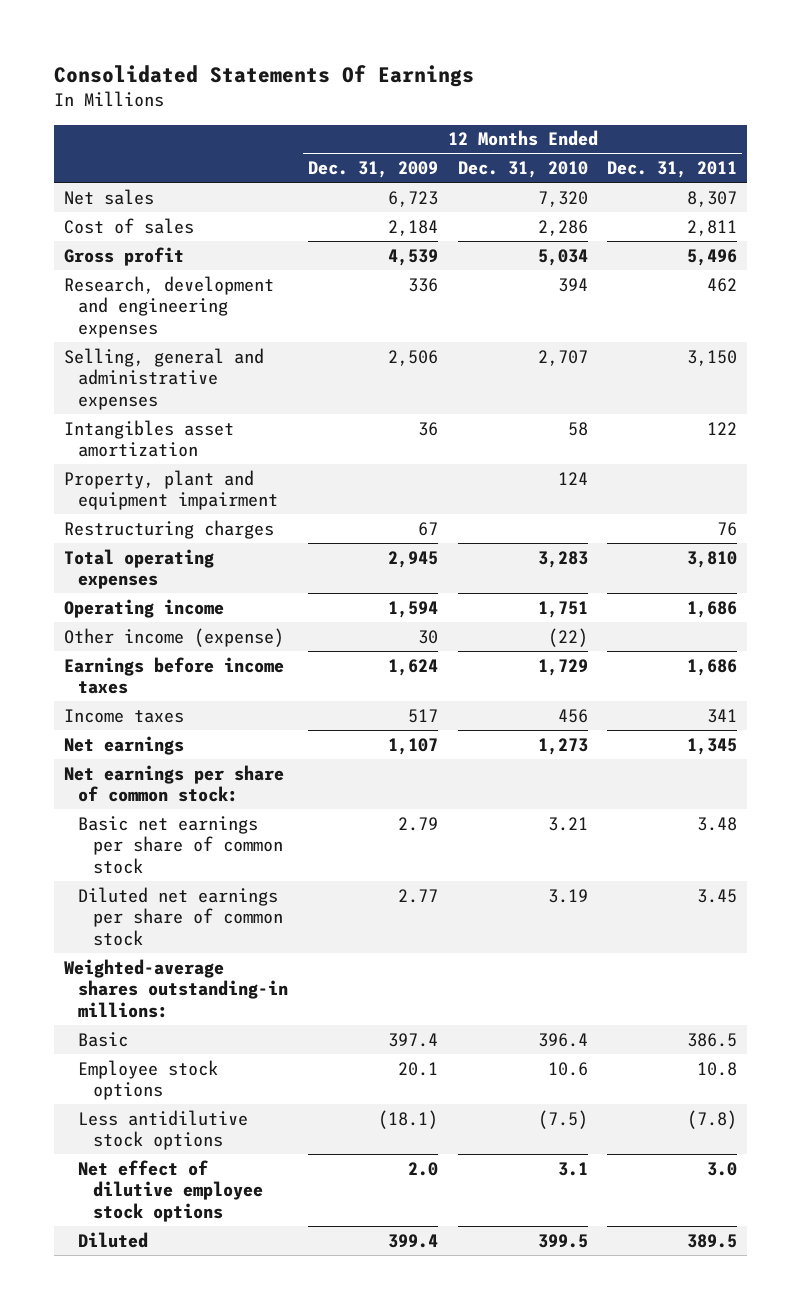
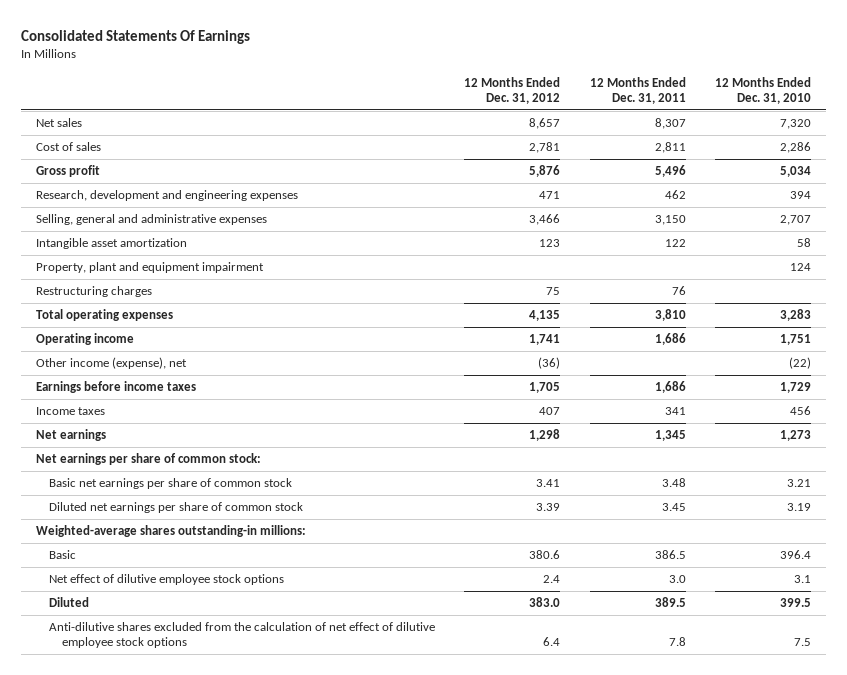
[308,161,439,179] Dec. 31, 2009 -> none
none -> [464,76,561,104] 12 Months Ended Dec. 31, 2012
[63,419,234,458] Intangibles asset amortization -> [35,238,187,250] Intangible asset amortization
[63,627,284,647] Other income (expense) -> [35,357,187,370] Other income (expense), net
[78,1059,219,1101] Employee stock options -> none
[78,1109,249,1151] Less antidilutive stock options -> none
none -> [48,622,435,649] Anti-dilutive shares excluded from the calculation of net effect of dilutive employee stock options

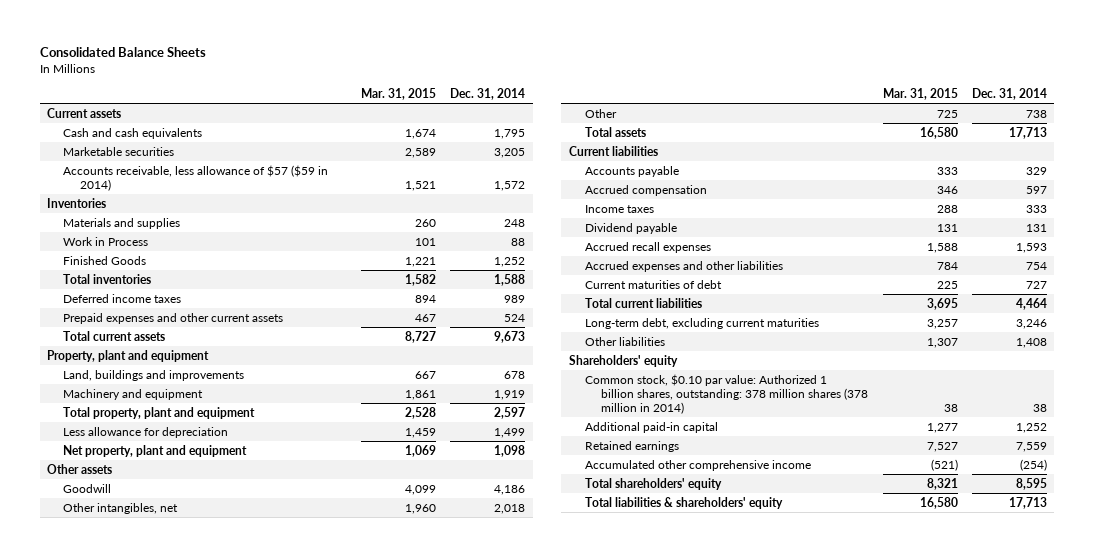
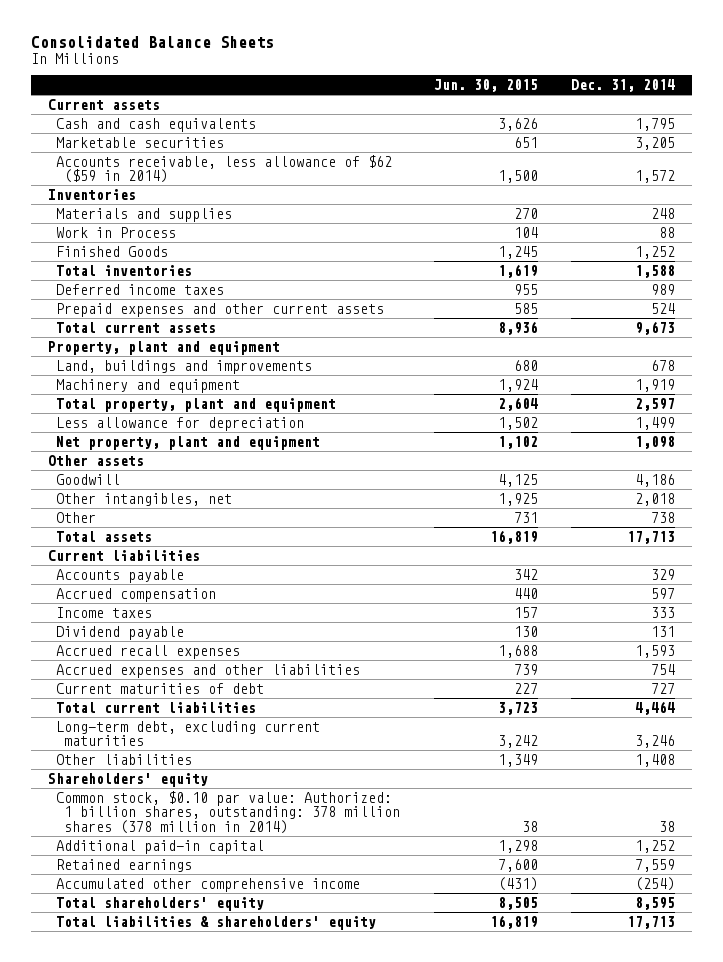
[361,87,437,100] Mar. 31, 2015 -> none
none -> [433,78,538,92] Jun. 30, 2015
[63,164,329,191] Accounts receivable, less allowance of $57 ($59 in 2014) -> [55,154,392,184] Accounts receivable, less allowance of $62 ($59 in 2014)
[584,373,869,415] Common stock, $0.10 par value: Authorized 1 billion shares, outstanding: 378 million shares (378 million in 2014) -> [55,790,401,834] Common stock, $0.10 par value: Authorized: 1 billion shares, outstanding: 378 million shares (378 million in 2014)

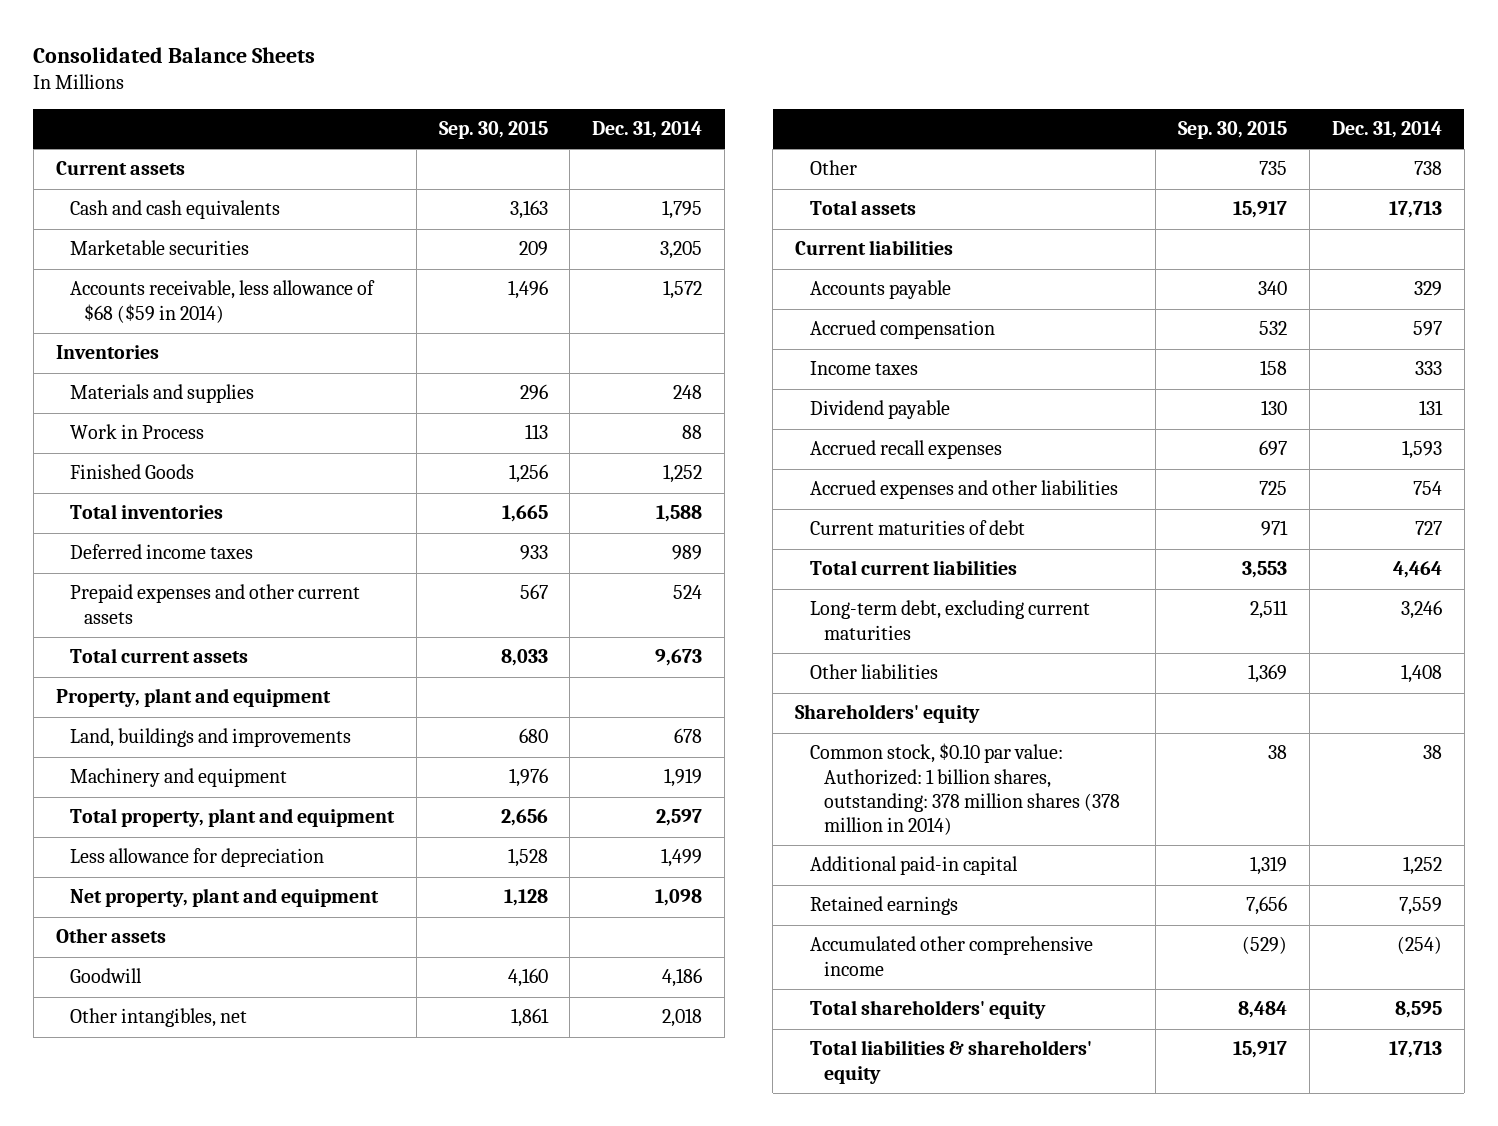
[433,78,538,92] Jun. 30, 2015 -> none
none -> [438,120,548,139] Sep. 30, 2015
[55,154,392,184] Accounts receivable, less allowance of $62 ($59 in 2014) -> [69,280,375,323] Accounts receivable, less allowance of $68 ($59 in 2014)

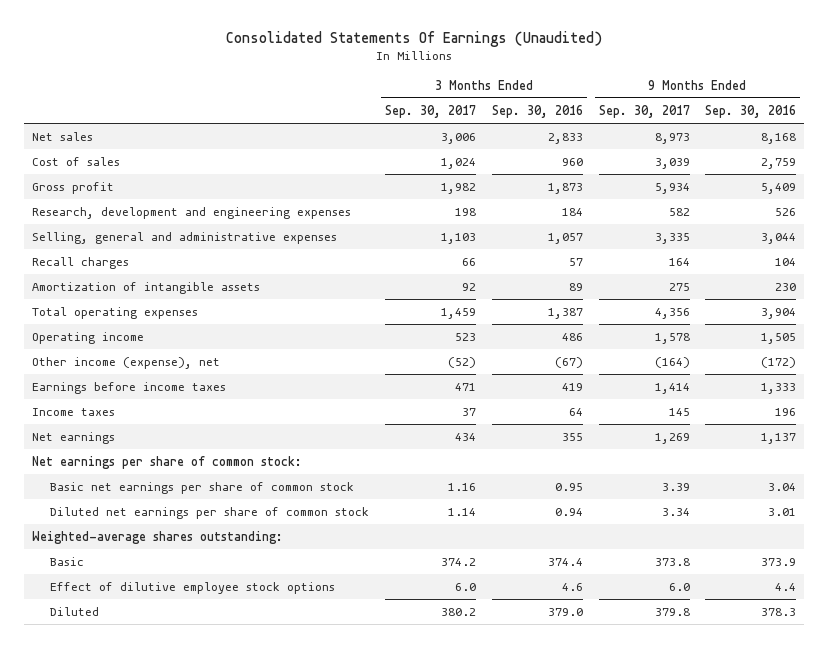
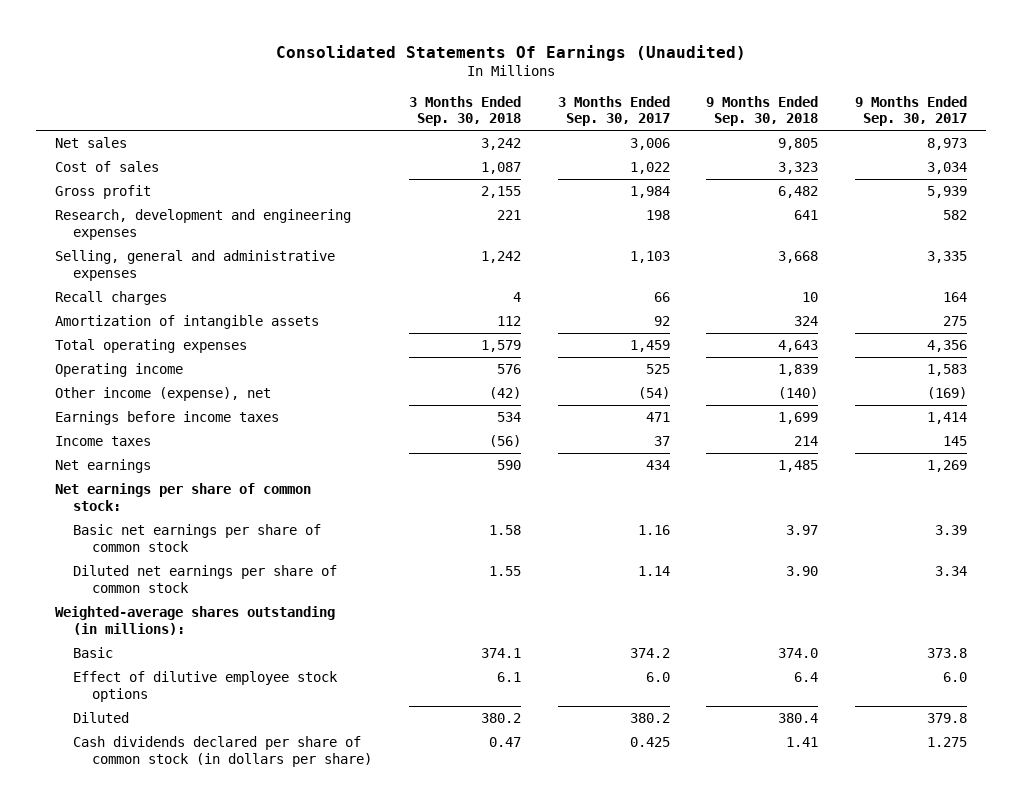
[491,104,583,118] Sep. 30, 2016 -> none
[705,104,797,118] Sep. 30, 2016 -> none
none -> [408,95,521,127] 3 Months Ended Sep. 30, 2018
none -> [706,95,819,127] 9 Months Ended Sep. 30, 2018
[441,157,477,169] 1,024 -> [629,162,670,175] 1,022
[654,157,690,169] 3,039 -> [927,162,968,175] 3,034
[441,182,477,194] 1,982 -> [629,186,670,199] 1,984
[654,182,690,194] 5,934 -> [927,186,968,199] 5,939
[455,332,477,341] 523 -> [645,364,670,375] 525
[654,332,690,344] 1,578 -> [927,364,968,377] 1,583
[448,356,477,368] (52) -> [637,387,670,400] (54)
[654,356,690,368] (164) -> [927,387,968,400] (169)
[31,530,283,544] Weighted-average shares outstanding: -> [54,606,335,635] Weighted-average shares outstanding (in millions):
none -> [73,736,372,767] Cash dividends declared per share of common stock (in dollars per share)

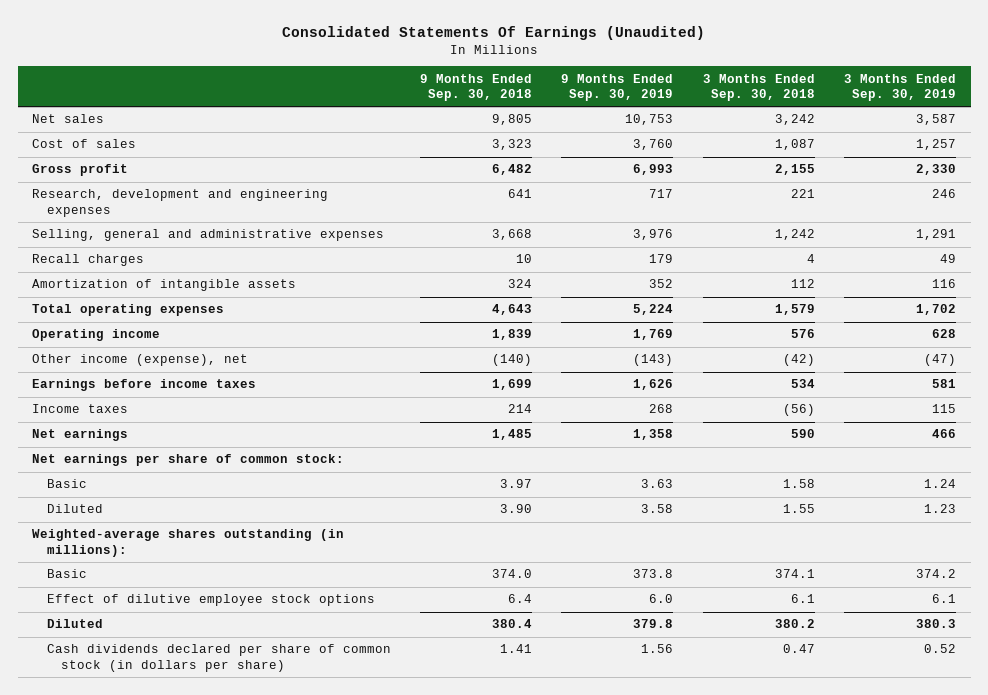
[557,95,670,127] 3 Months Ended Sep. 30, 2017 -> none
[855,95,968,127] 9 Months Ended Sep. 30, 2017 -> none
none -> [561,73,674,101] 9 Months Ended Sep. 30, 2019
none -> [844,73,957,101] 3 Months Ended Sep. 30, 2019
[73,524,322,552] Basic net earnings per share of common stock -> [46,479,87,489] Basic
[73,565,338,593] Diluted net earnings per share of common stock -> [46,504,103,514] Diluted

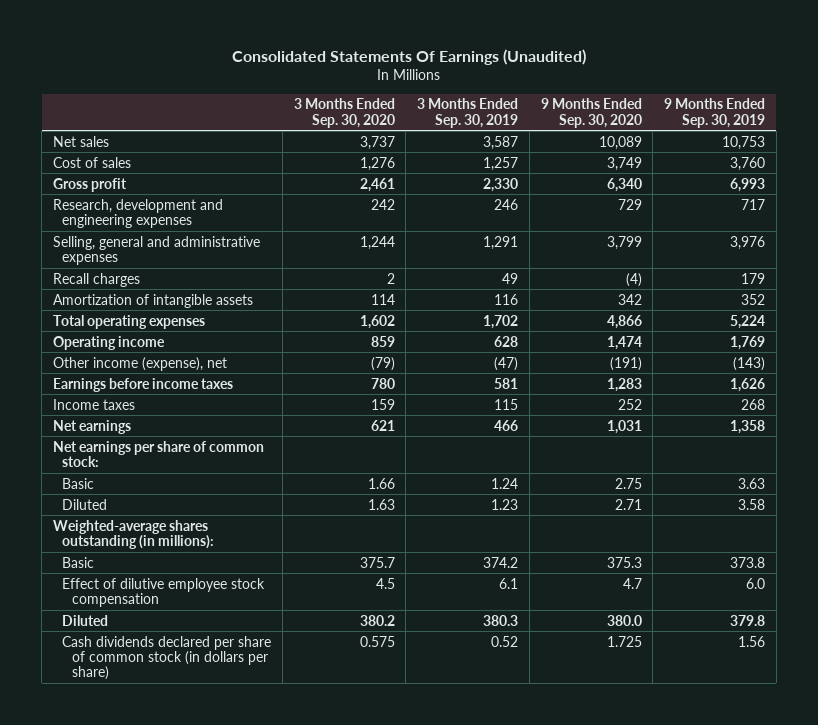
[420,73,533,101] 9 Months Ended Sep. 30, 2018 -> none
[702,73,815,101] 3 Months Ended Sep. 30, 2018 -> none
none -> [293,98,395,128] 3 Months Ended Sep. 30, 2020
none -> [540,98,642,128] 9 Months Ended Sep. 30, 2020
[46,594,375,607] Effect of dilutive employee stock options -> [62,577,266,607] Effect of dilutive employee stock compensation

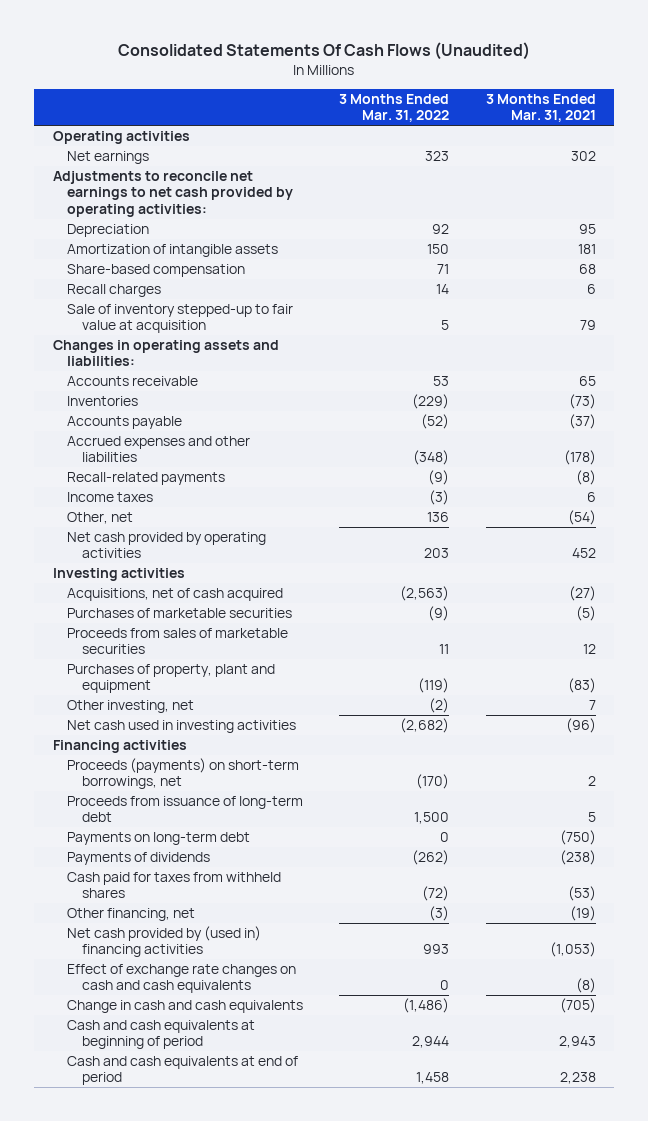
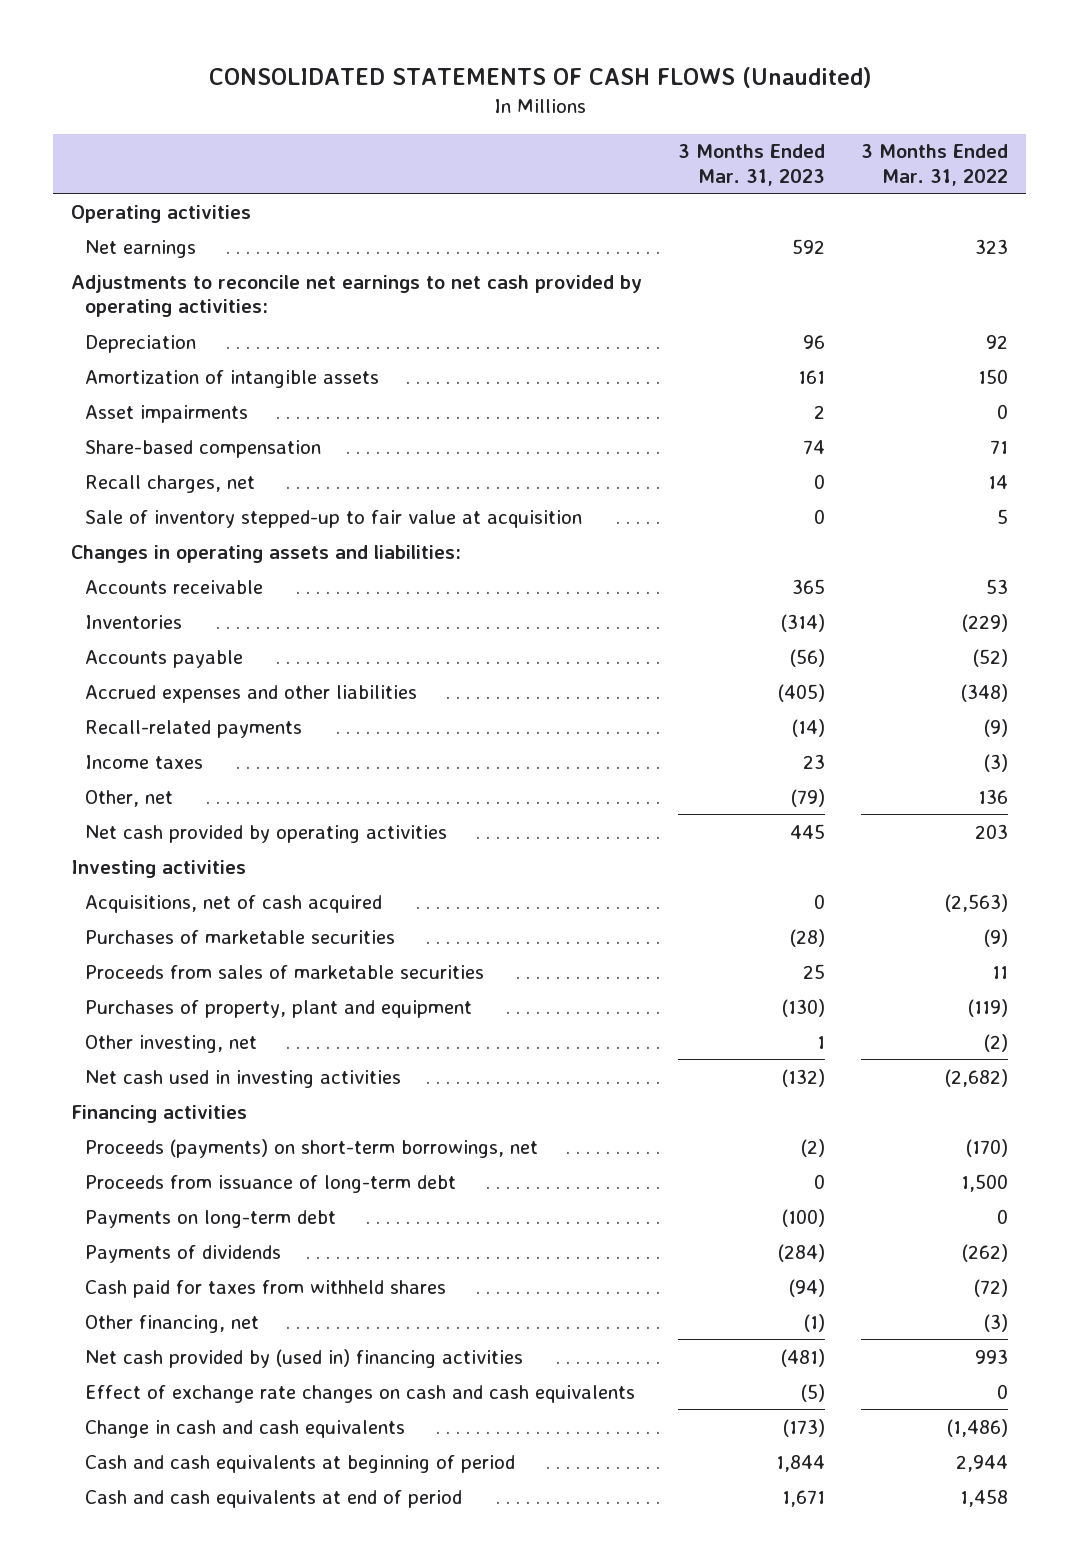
[118,42,531,61] Consolidated Statements Of Cash Flows (Unaudited) -> [208,67,872,89] CONSOLIDATED STATEMENTS OF CASH FLOWS (Unaudited)
[485,94,596,123] 3 Months Ended Mar. 31, 2021 -> none
none -> [678,144,826,186] 3 Months Ended Mar. 31, 2023
none -> [85,404,249,423] Asset impairments
[67,284,162,298] Recall charges -> [85,474,256,493] Recall charges, net

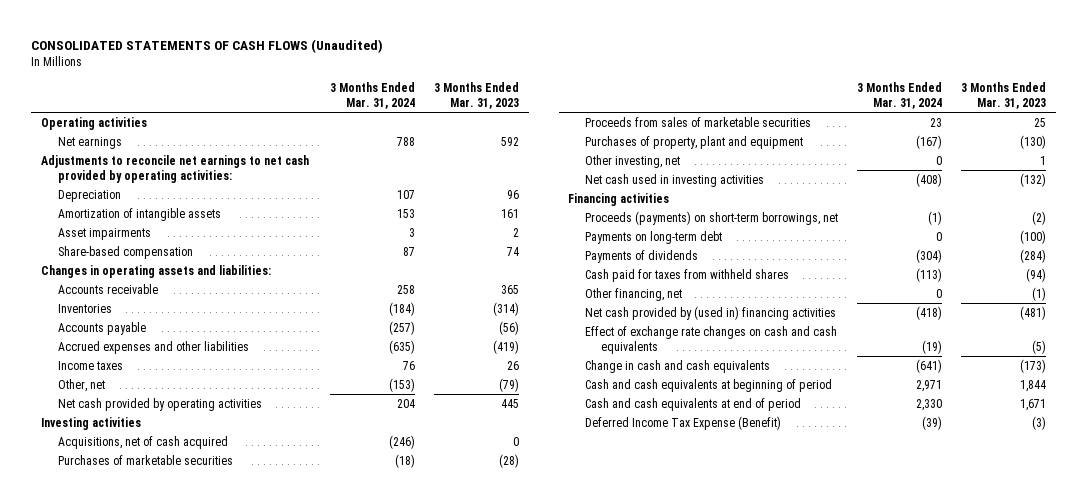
[861,144,1009,186] 3 Months Ended Mar. 31, 2022 -> none
none -> [329,81,415,110] 3 Months Ended Mar. 31, 2024
[85,474,256,493] Recall charges, net -> none
[85,509,583,528] Sale of inventory stepped-up to fair value at acquisition -> none
[85,719,303,738] Recall-related payments -> none
[778,683,826,702] (405) -> [493,339,520,354] (419)
[803,753,826,769] 23 -> [507,360,520,370] 26
[85,1174,457,1193] Proceeds from issuance of long-term debt -> none
none -> [584,415,781,430] Deferred Income Tax Expense (Benefit)

